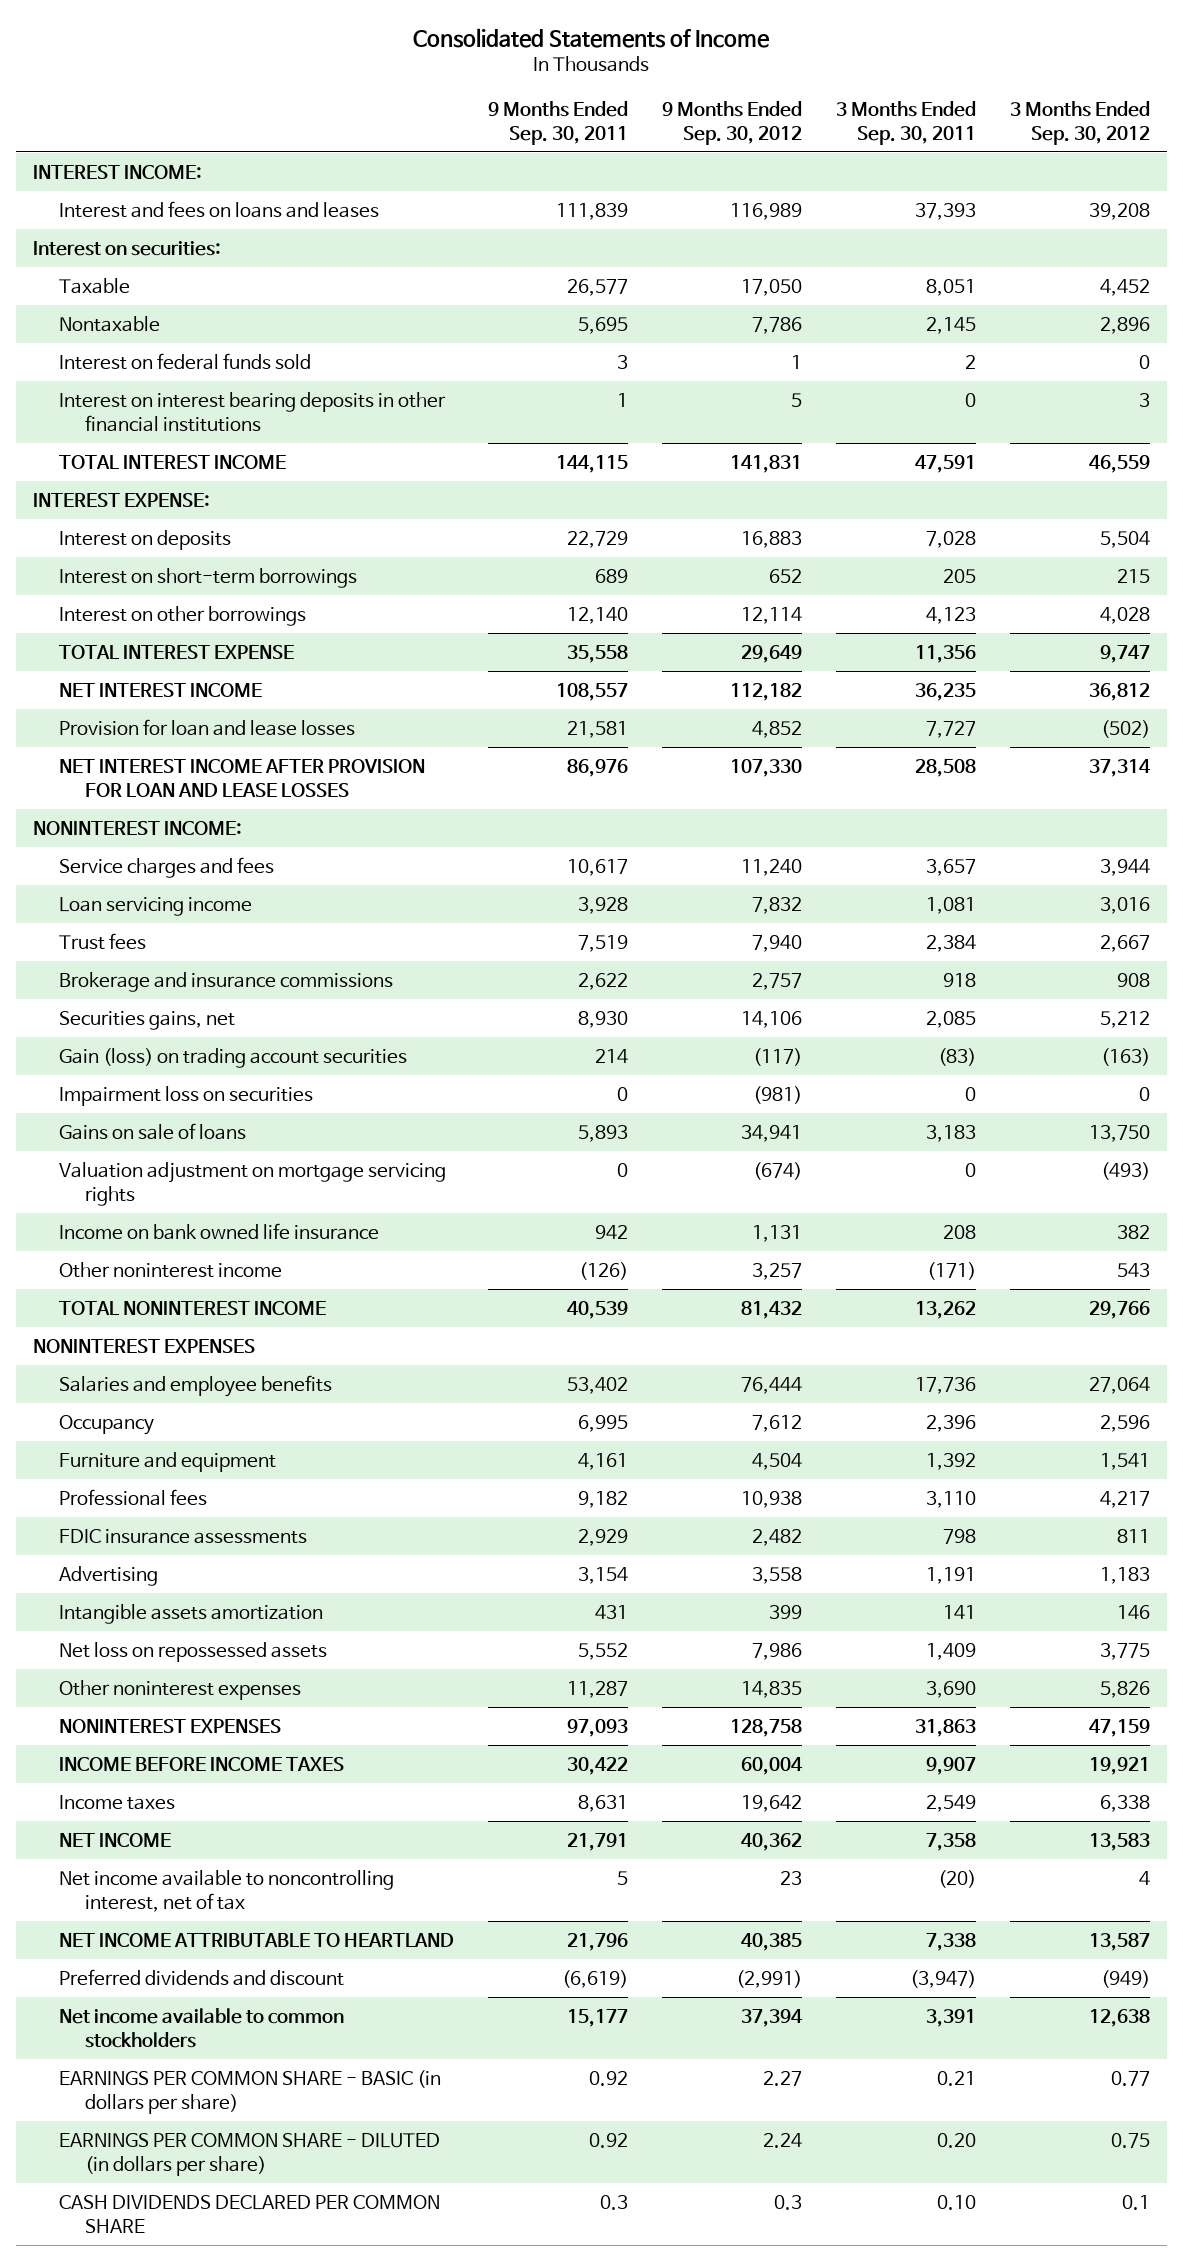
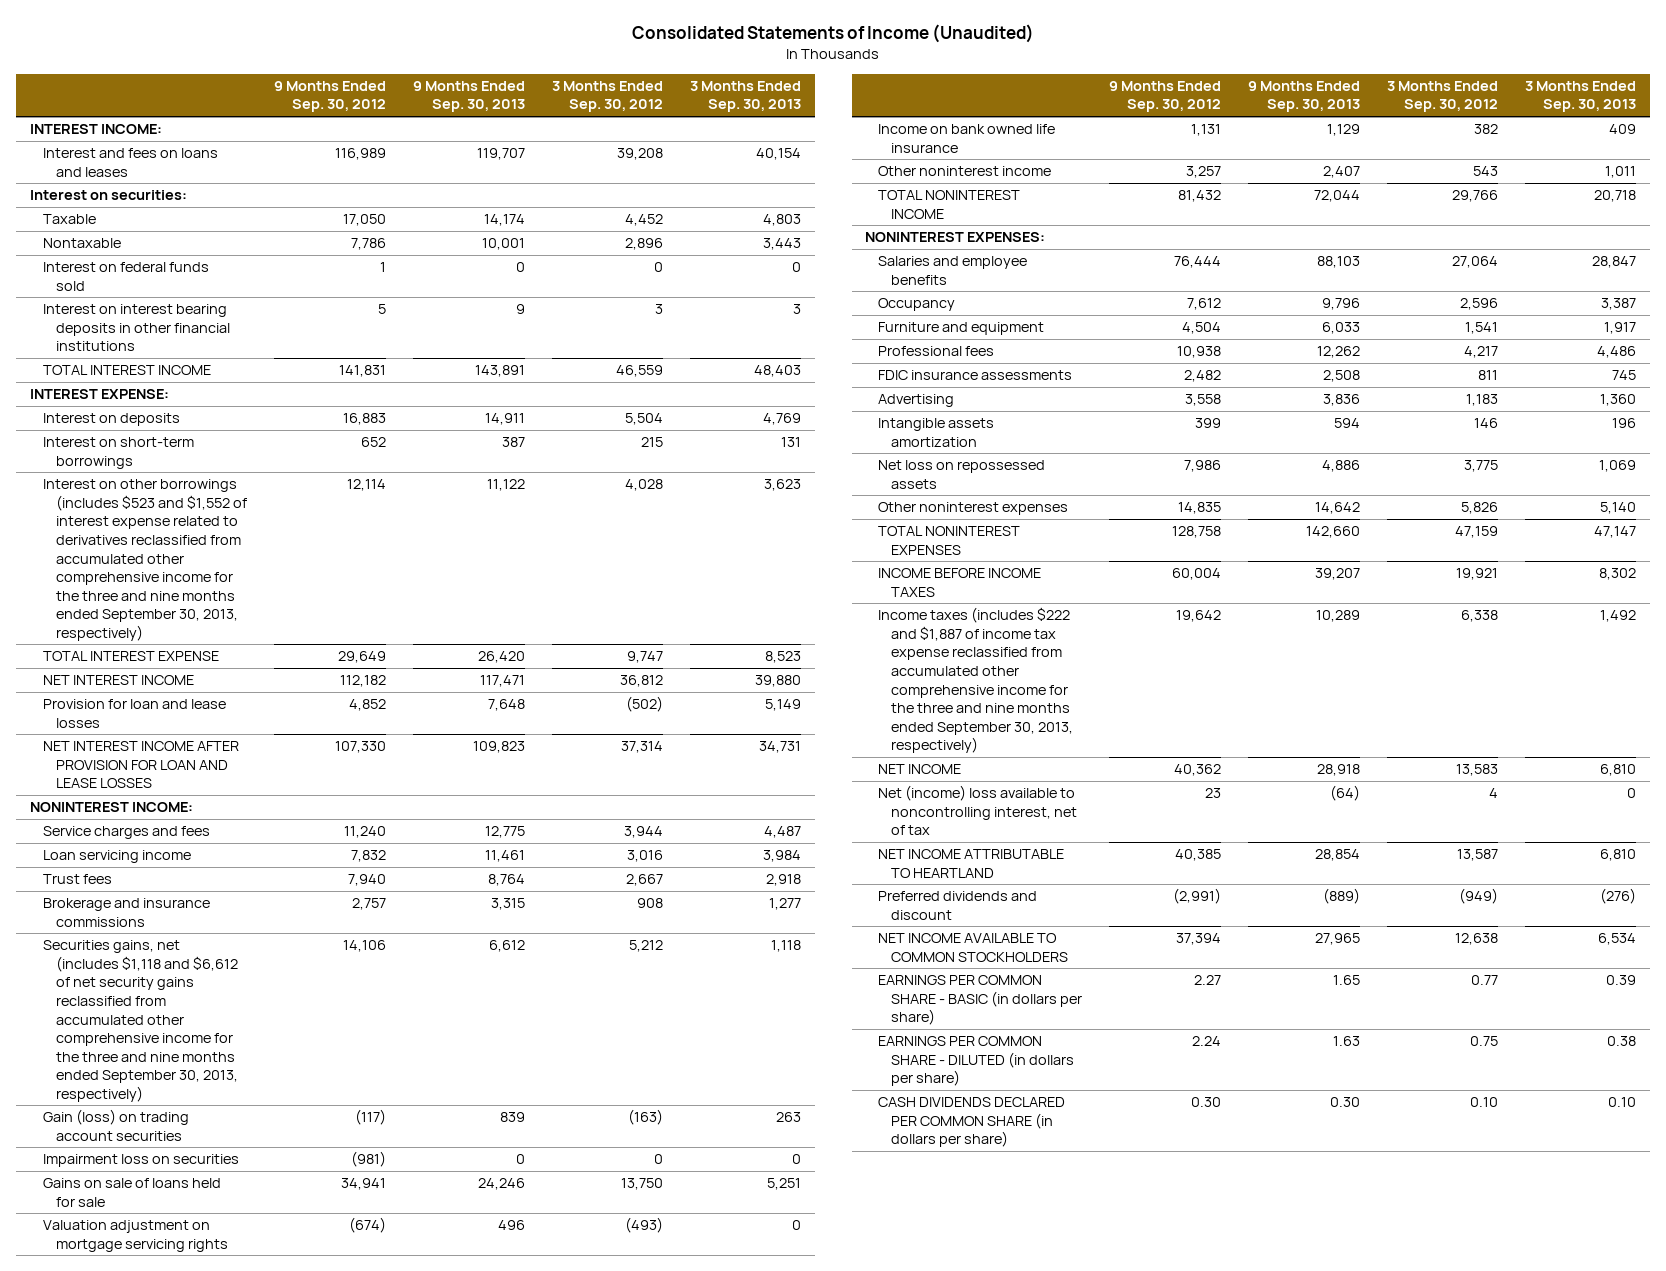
[413,27,771,48] Consolidated Statements of Income -> [632,24,1035,44] Consolidated Statements of Income (Unaudited)
[487,100,628,145] 9 Months Ended Sep. 30, 2011 -> none
[835,100,976,145] 3 Months Ended Sep. 30, 2011 -> none
none -> [413,80,526,113] 9 Months Ended Sep. 30, 2013
none -> [690,80,802,113] 3 Months Ended Sep. 30, 2013
[58,605,306,626] Interest on other borrowings -> [43,479,248,641] Interest on other borrowings (includes $523 and $1,552 of interest expense related to derivatives reclassified from accumulated other comprehensive income for the three and nine months ended September 30, 2013, respectively)
[58,1010,235,1030] Securities gains, net -> [43,940,239,1102] Securities gains, net (includes $1,118 and $6,612 of net security gains reclassified from accumulated other comprehensive income for the three and nine months ended September 30, 2013, respectively)
[58,1122,246,1140] Gains on sale of loans -> [43,1178,222,1207] Gains on sale of loans held for sale
[33,1338,256,1353] NONINTEREST EXPENSES -> [865,232,1046,243] NONINTEREST EXPENSES:
[58,1718,281,1733] NONINTEREST EXPENSES -> [878,526,1021,555] TOTAL NONINTEREST EXPENSES
[58,1794,175,1810] Income taxes -> [878,607,1074,754] Income taxes (includes $222 and $1,887 of income tax expense reclassified from accumulated other comprehensive income for the three and nine months ended September 30, 2013, respectively)
[58,1869,394,1912] Net income available to noncontrolling interest, net of tax -> [878,785,1078,836] Net (income) loss available to noncontrolling interest, net of tax
[58,2007,344,2048] Net income available to common stockholders -> [878,933,1069,962] NET INCOME AVAILABLE TO COMMON STOCKHOLDERS
[58,2194,440,2233] CASH DIVIDENDS DECLARED PER COMMON SHARE -> [878,1097,1066,1148] CASH DIVIDENDS DECLARED PER COMMON SHARE (in dollars per share)
[773,2194,802,2210] 0.3 -> [1191,1097,1222,1108] 0.30
[1121,2194,1150,2210] 0.1 -> [1470,1097,1499,1108] 0.10

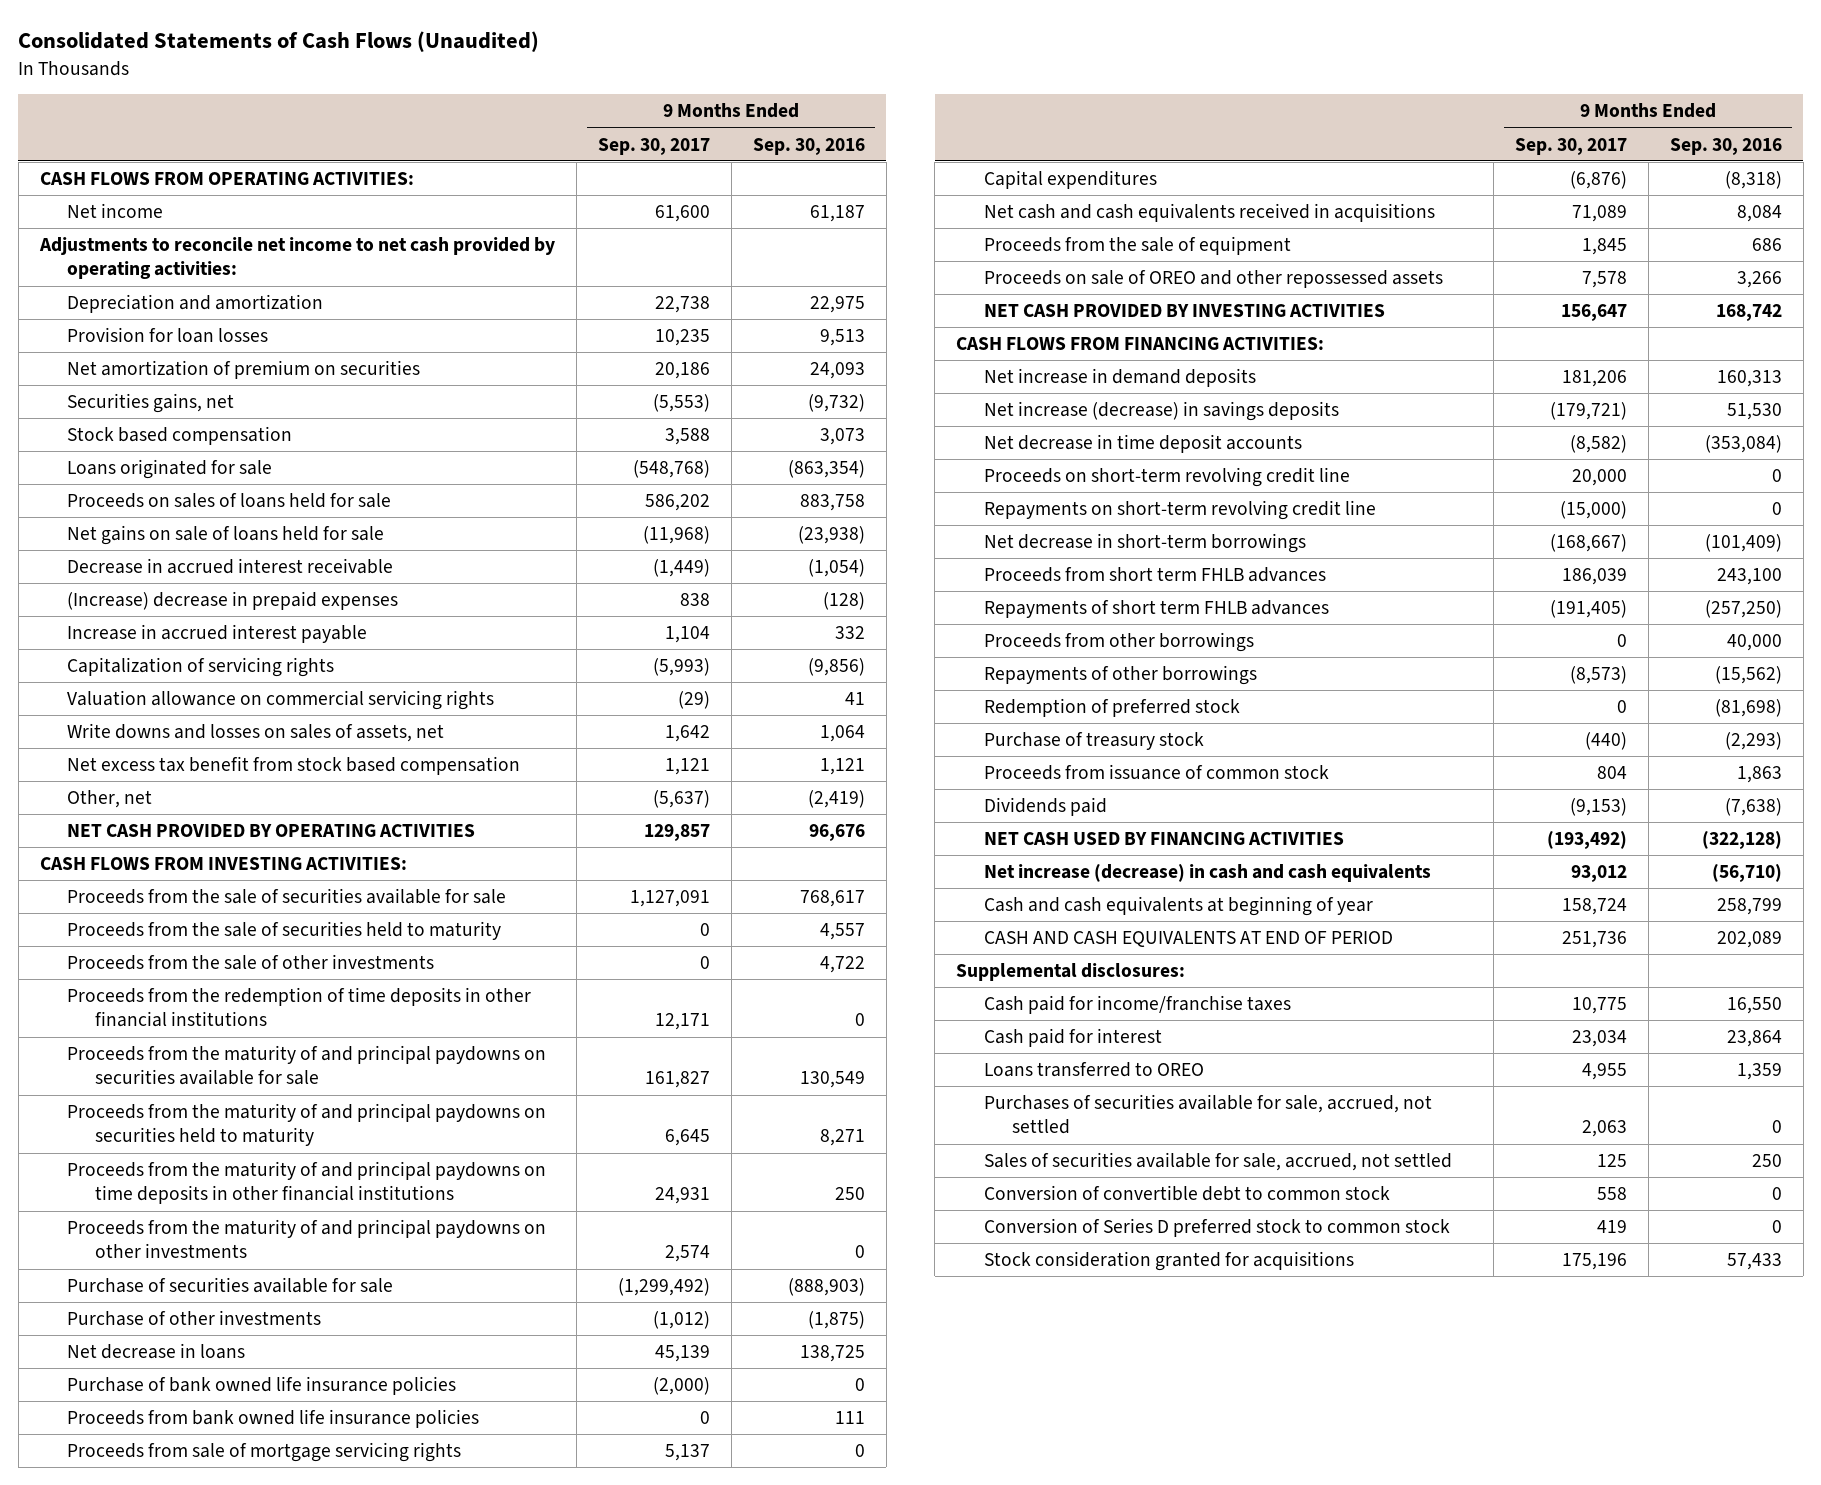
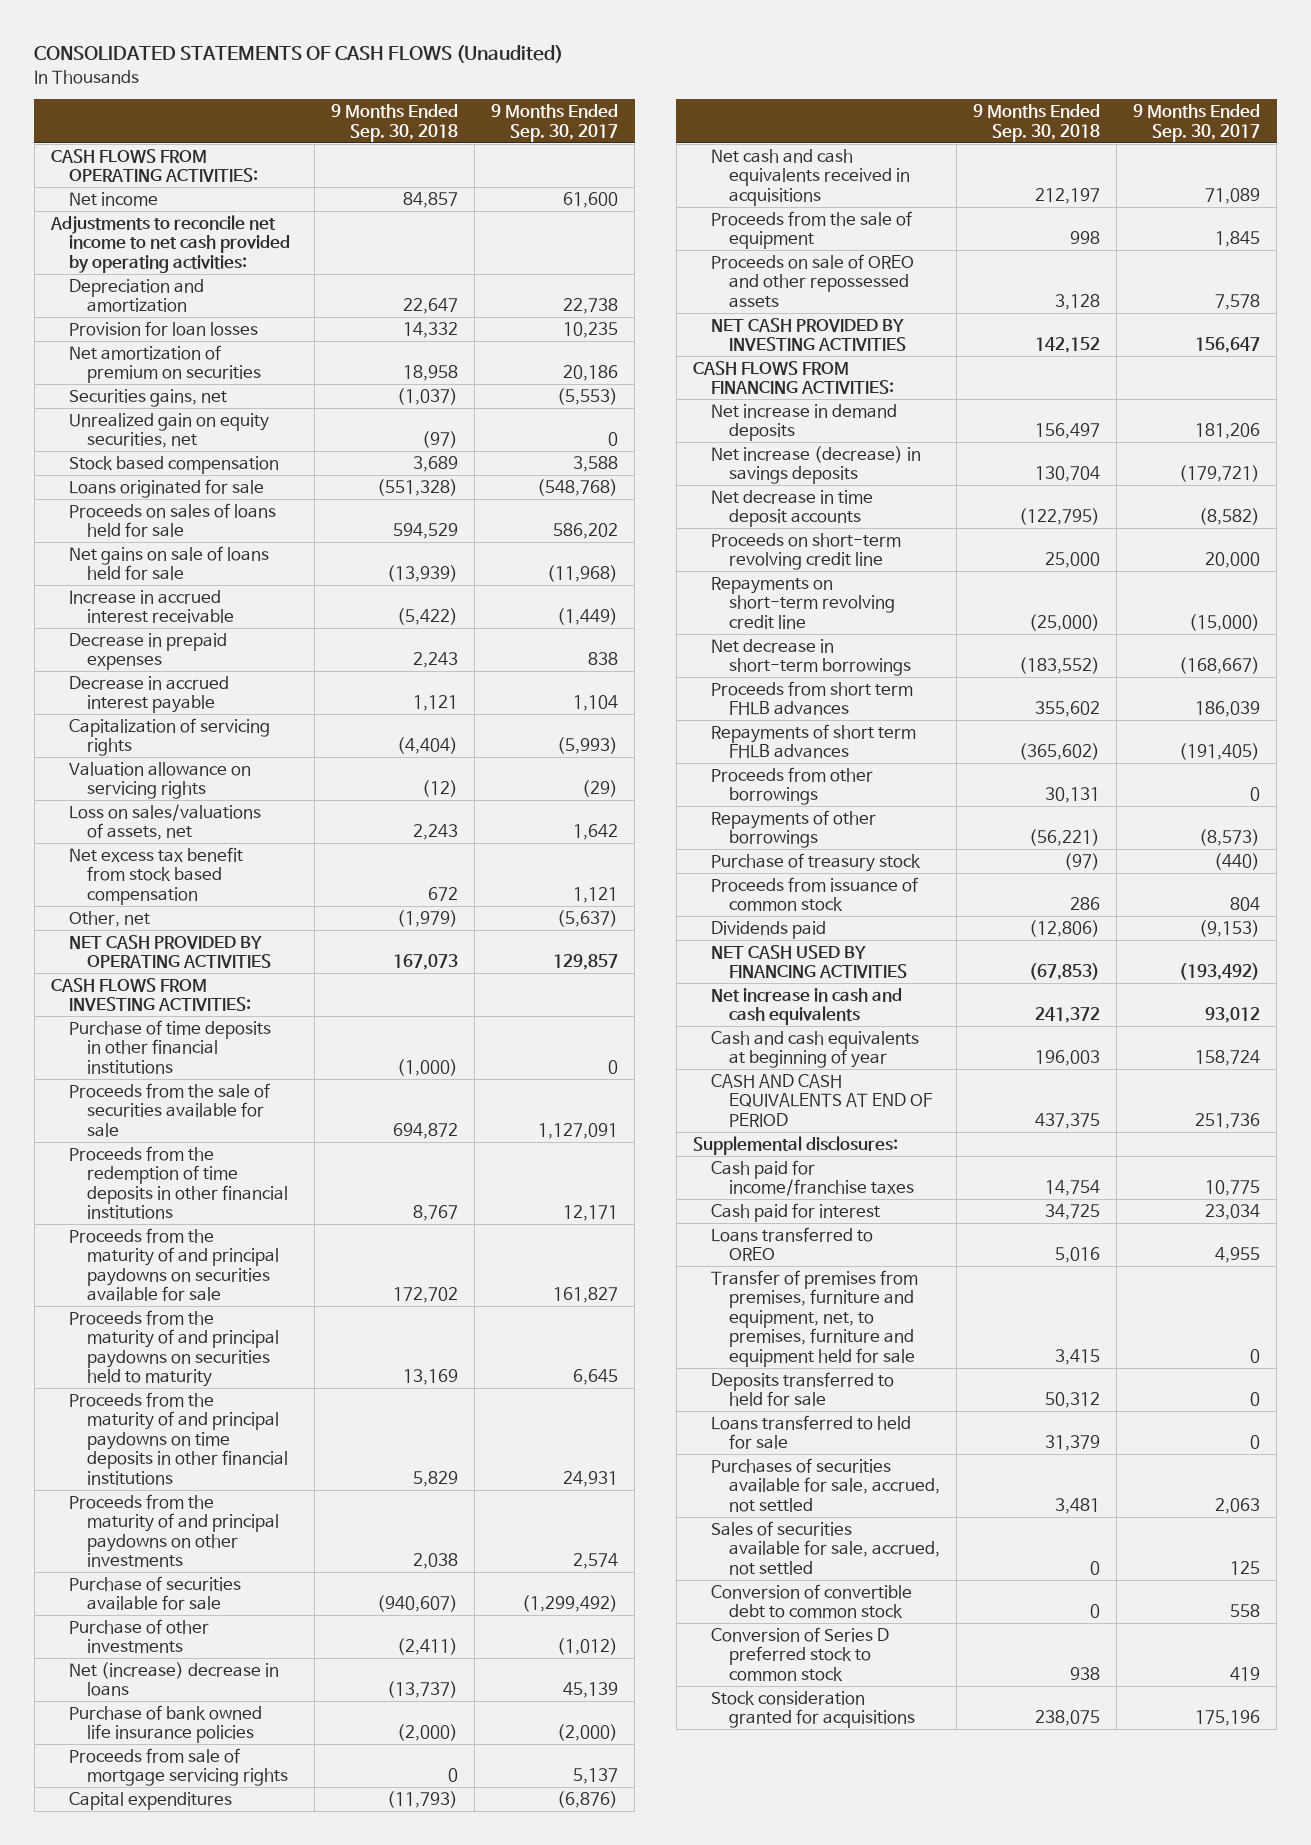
[18,31,540,53] Consolidated Statements of Cash Flows (Unaudited) -> [34,45,564,64] CONSOLIDATED STATEMENTS OF CASH FLOWS (Unaudited)
[752,137,865,155] Sep. 30, 2016 -> none
none -> [331,104,459,142] 9 Months Ended Sep. 30, 2018
none -> [68,412,269,449] Unrealized gain on equity securities, net
[67,558,394,575] Decrease in accrued interest receivable -> [68,589,235,624] Increase in accrued interest receivable
[67,591,399,611] (Increase) decrease in prepaid expenses -> [68,632,227,671] Decrease in prepaid expenses
[67,624,368,644] Increase in accrued interest payable -> [68,675,229,714] Decrease in accrued interest payable
[67,690,495,711] Valuation allowance on commercial servicing rights -> [68,761,251,800] Valuation allowance on servicing rights
[67,723,445,743] Write downs and losses on sales of assets, net -> [68,803,261,841] Loss on sales/valuations of assets, net
none -> [68,1019,271,1074] Purchase of time deposits in other financial institutions
[67,921,502,941] Proceeds from the sale of securities held to maturity -> none
[67,954,435,971] Proceeds from the sale of other investments -> none
[67,1343,246,1360] Net decrease in loans -> [68,1661,279,1697] Net (increase) decrease in loans
[67,1409,480,1429] Proceeds from bank owned life insurance policies -> none
[984,698,1241,718] Redemption of preferred stock -> none
[984,864,1432,883] Net increase (decrease) in cash and cash equivalents -> [711,987,903,1026] Net increase in cash and cash equivalents
none -> [711,1269,919,1367] Transfer of premises from premises, furniture and equipment, net, to premises, furniture and equipment held for sale
none -> [711,1371,895,1407] Deposits transferred to held for sale
none -> [711,1414,912,1450] Loans transferred to held for sale

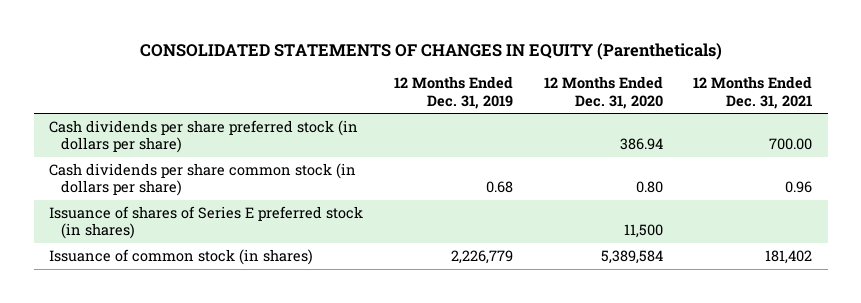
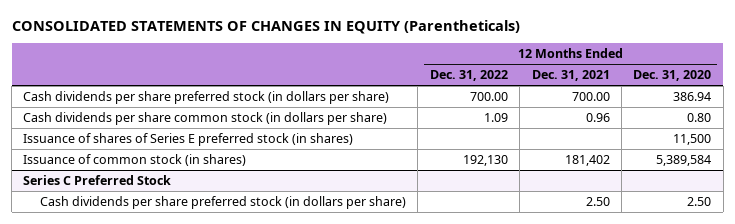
[393,76,513,109] 12 Months Ended Dec. 31, 2019 -> none
none -> [429,70,508,82] Dec. 31, 2022
none -> [23,174,172,185] Series C Preferred Stock
none -> [40,195,407,209] Cash dividends per share preferred stock (in dollars per share)

